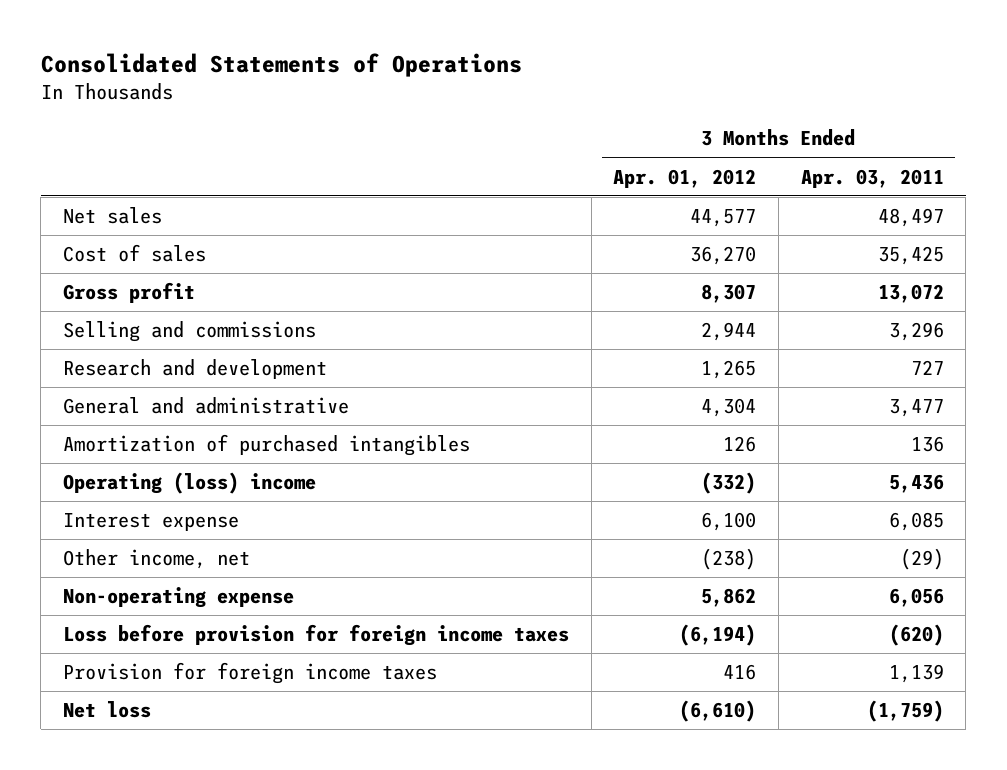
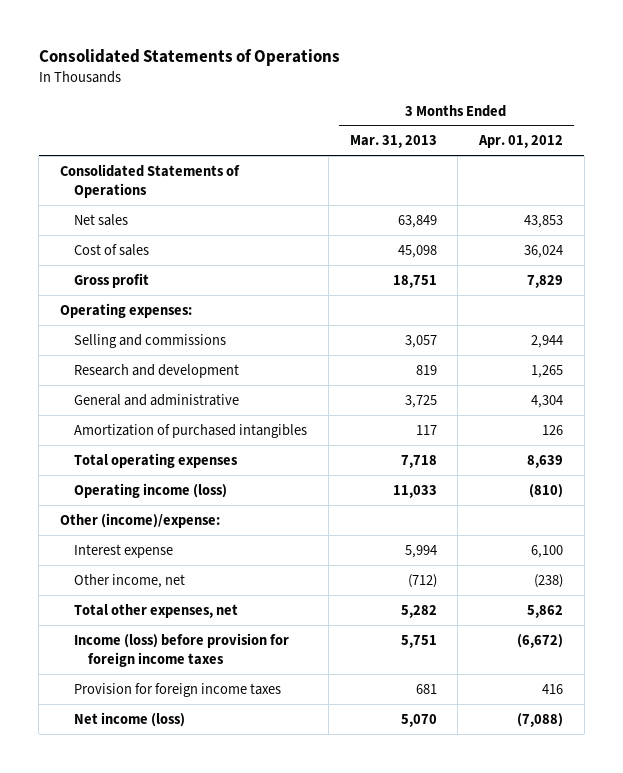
[800,168,944,188] Apr. 03, 2011 -> none
none -> [349,135,437,149] Mar. 31, 2013
none -> [60,163,241,198] Consolidated Statements of Operations
[690,209,757,228] 44,577 -> [524,214,564,228] 43,853
[690,246,757,266] 36,270 -> [524,244,564,258] 36,024
[701,284,757,304] 8,307 -> [527,274,564,288] 7,829
none -> [60,302,193,318] Operating expenses:
none -> [74,452,239,468] Total operating expenses
[63,472,317,495] Operating (loss) income -> [74,482,228,498] Operating income (loss)
[701,472,757,495] (332) -> [529,483,564,498] (810)
none -> [60,512,221,528] Other (income)/expense:
[63,587,295,609] Non-operating expense -> [74,603,239,618] Total other expenses, net
[63,624,570,647] Loss before provision for foreign income taxes -> [74,632,290,667] Income (loss) before provision for foreign income taxes
[679,624,757,647] (6,194) -> [517,633,564,648] (6,672)
[63,701,152,719] Net loss -> [74,711,186,727] Net income (loss)
[679,700,757,723] (6,610) -> [517,712,564,727] (7,088)

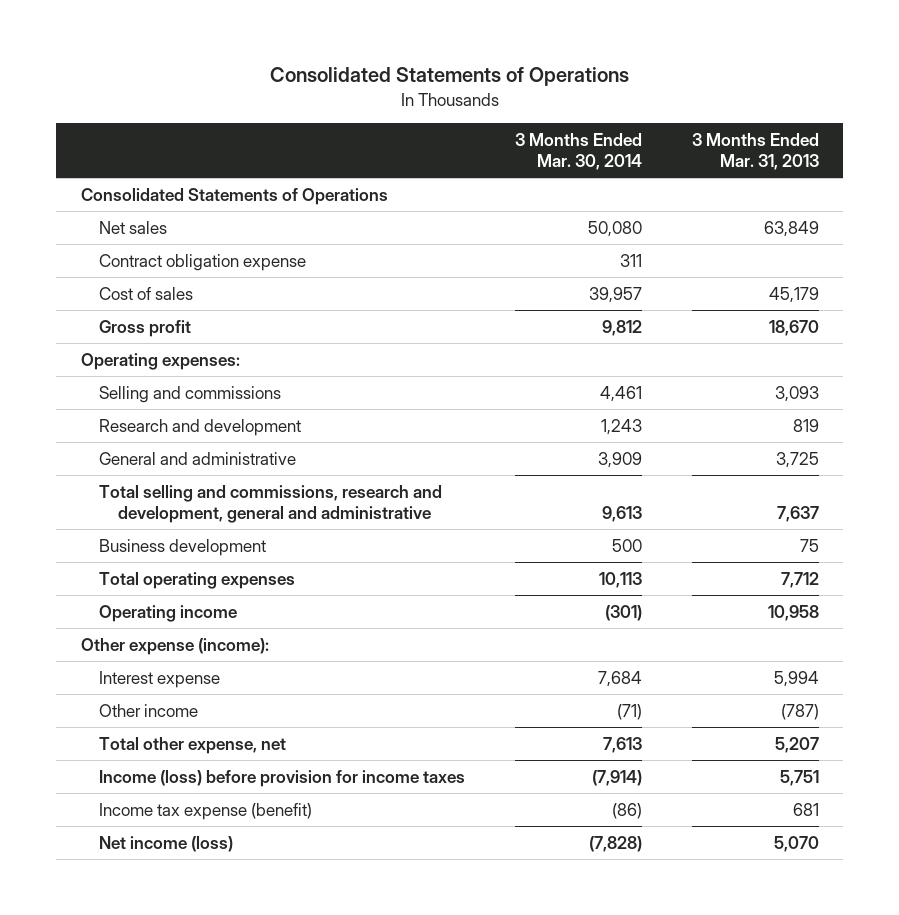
[478,135,564,149] Apr. 01, 2012 -> none
none -> [514,132,642,170] 3 Months Ended Mar. 30, 2014
none -> [99,253,307,271] Contract obligation expense
[397,244,437,258] 45,098 -> [768,286,819,303] 45,179
[392,274,437,288] 18,751 -> [768,319,819,336] 18,670
[404,334,437,348] 3,057 -> [774,385,819,402] 3,093
[74,423,308,438] Amortization of purchased intangibles -> none
none -> [99,484,443,523] Total selling and commissions, research and development, general and administrative
none -> [99,538,267,556] Business development
[400,454,437,468] 7,718 -> [780,571,819,588] 7,712
[74,482,228,498] Operating income (loss) -> [99,604,238,622] Operating income
[392,484,437,498] 11,033 -> [767,604,819,621] 10,958
[60,512,221,528] Other (income)/expense: -> [80,637,269,655] Other expense (income):
[74,573,186,588] Other income, net -> [99,703,199,717] Other income
[407,573,437,588] (712) -> [780,703,819,720] (787)
[74,603,239,618] Total other expenses, net -> [99,736,287,754] Total other expense, net
[400,604,437,618] 5,282 -> [774,736,819,753] 5,207
[74,632,290,667] Income (loss) before provision for foreign income taxes -> [99,769,466,787] Income (loss) before provision for income taxes
[74,682,282,697] Provision for foreign income taxes -> [99,802,313,820] Income tax expense (benefit)

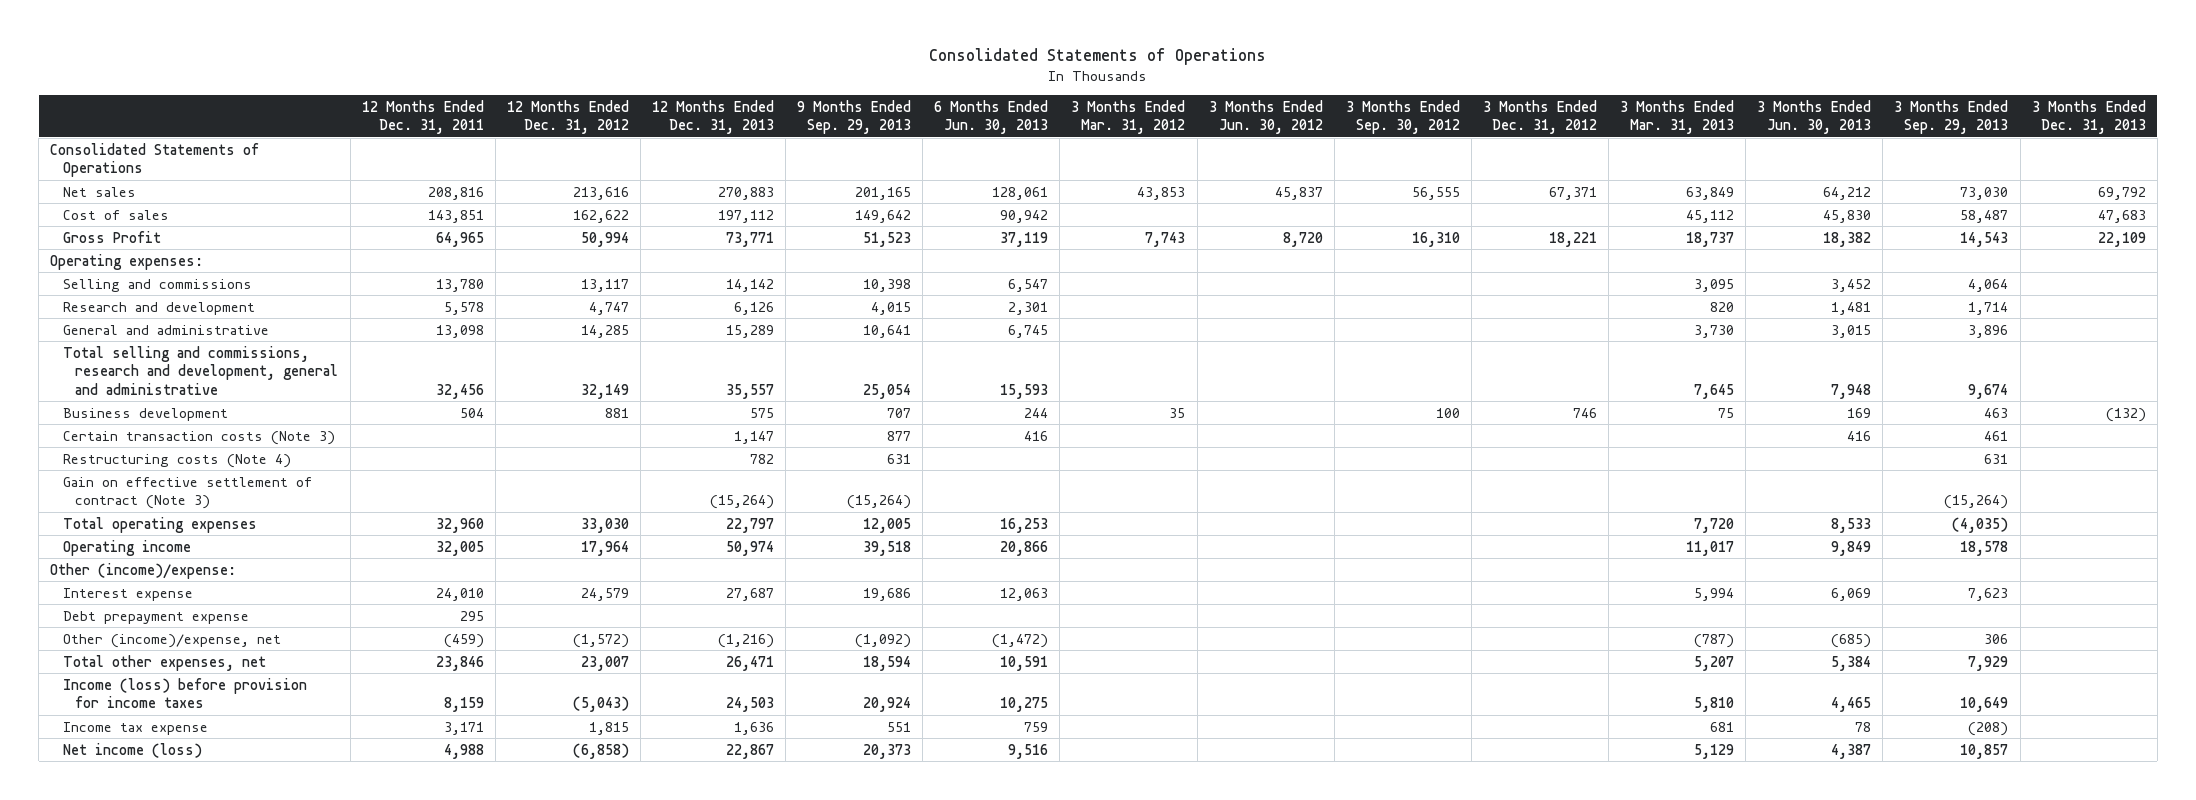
[514,132,642,170] 3 Months Ended Mar. 30, 2014 -> none
none -> [361,99,484,135] 12 Months Ended Dec. 31, 2011
none -> [506,99,629,135] 12 Months Ended Dec. 31, 2012
none -> [651,99,774,135] 12 Months Ended Dec. 31, 2013
none -> [797,99,912,135] 9 Months Ended Sep. 29, 2013
none -> [934,99,1049,135] 6 Months Ended Jun. 30, 2013
none -> [1071,99,1186,135] 3 Months Ended Mar. 31, 2012
none -> [1208,99,1323,135] 3 Months Ended Jun. 30, 2012
none -> [1345,99,1460,135] 3 Months Ended Sep. 30, 2012
none -> [1482,99,1597,135] 3 Months Ended Dec. 31, 2012
none -> [1757,99,1872,135] 3 Months Ended Jun. 30, 2013
none -> [1894,99,2009,135] 3 Months Ended Sep. 29, 2013
none -> [2031,99,2146,135] 3 Months Ended Dec. 31, 2013
[99,253,307,271] Contract obligation expense -> none
[768,286,819,303] 45,179 -> [1686,209,1735,223] 45,112
[99,319,192,337] Gross profit -> [62,230,161,243] Gross Profit
[768,319,819,336] 18,670 -> [1686,231,1735,247] 18,737
[774,385,819,402] 3,093 -> [1694,278,1735,292] 3,095
[792,418,819,432] 819 -> [1710,301,1735,312] 820
[775,451,819,468] 3,725 -> [1694,324,1735,338] 3,730
[776,505,819,522] 7,637 -> [1694,383,1735,399] 7,645
none -> [62,430,335,445] Certain transaction costs (Note 3)
none -> [62,453,291,468] Restructuring costs (Note 4)
none -> [62,476,312,510] Gain on effective settlement of contract (Note 3)
[780,571,819,588] 7,712 -> [1694,517,1735,533] 7,720
[767,604,819,621] 10,958 -> [1686,540,1735,556] 11,017
[80,637,269,655] Other expense (income): -> [50,562,237,579] Other (income)/expense:
none -> [62,610,249,624] Debt prepayment expense
[99,703,199,717] Other income -> [62,633,281,648] Other (income)/expense, net
[99,736,287,754] Total other expense, net -> [62,654,266,671] Total other expenses, net
[779,769,819,786] 5,751 -> [1694,697,1735,713] 5,810
[99,802,313,820] Income tax expense (benefit) -> [62,721,208,735] Income tax expense
[773,835,819,852] 5,070 -> [1694,743,1735,759] 5,129

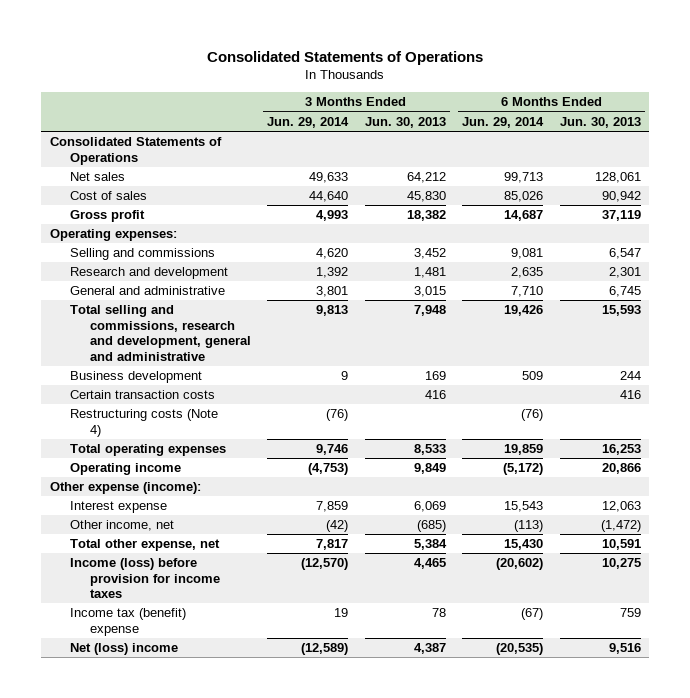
[361,99,484,135] 12 Months Ended Dec. 31, 2011 -> none
[506,99,629,135] 12 Months Ended Dec. 31, 2012 -> none
[651,99,774,135] 12 Months Ended Dec. 31, 2013 -> none
[797,99,912,135] 9 Months Ended Sep. 29, 2013 -> none
[1071,99,1186,135] 3 Months Ended Mar. 31, 2012 -> none
[1208,99,1323,135] 3 Months Ended Jun. 30, 2012 -> none
[1345,99,1460,135] 3 Months Ended Sep. 30, 2012 -> none
[1482,99,1597,135] 3 Months Ended Dec. 31, 2012 -> none
[1620,99,1735,135] 3 Months Ended Mar. 31, 2013 -> none
[1894,99,2009,135] 3 Months Ended Sep. 29, 2013 -> none
[2031,99,2146,135] 3 Months Ended Dec. 31, 2013 -> none
none -> [267,116,350,128] Jun. 29, 2014
none -> [462,116,545,128] Jun. 29, 2014
[62,230,161,243] Gross Profit -> [69,210,145,223] Gross profit
[62,430,335,445] Certain transaction costs (Note 3) -> [69,390,215,400] Certain transaction costs
[62,476,312,510] Gain on effective settlement of contract (Note 3) -> none
[50,562,237,579] Other (income)/expense: -> [49,482,201,495] Other expense (income):
[62,610,249,624] Debt prepayment expense -> none
[62,633,281,648] Other (income)/expense, net -> [69,520,174,532] Other income, net
[62,654,266,671] Total other expenses, net -> [69,539,220,552] Total other expense, net
[62,721,208,735] Income tax expense -> [69,608,186,636] Income tax (benefit) expense
[62,742,202,758] Net income (loss) -> [69,643,178,656] Net (loss) income

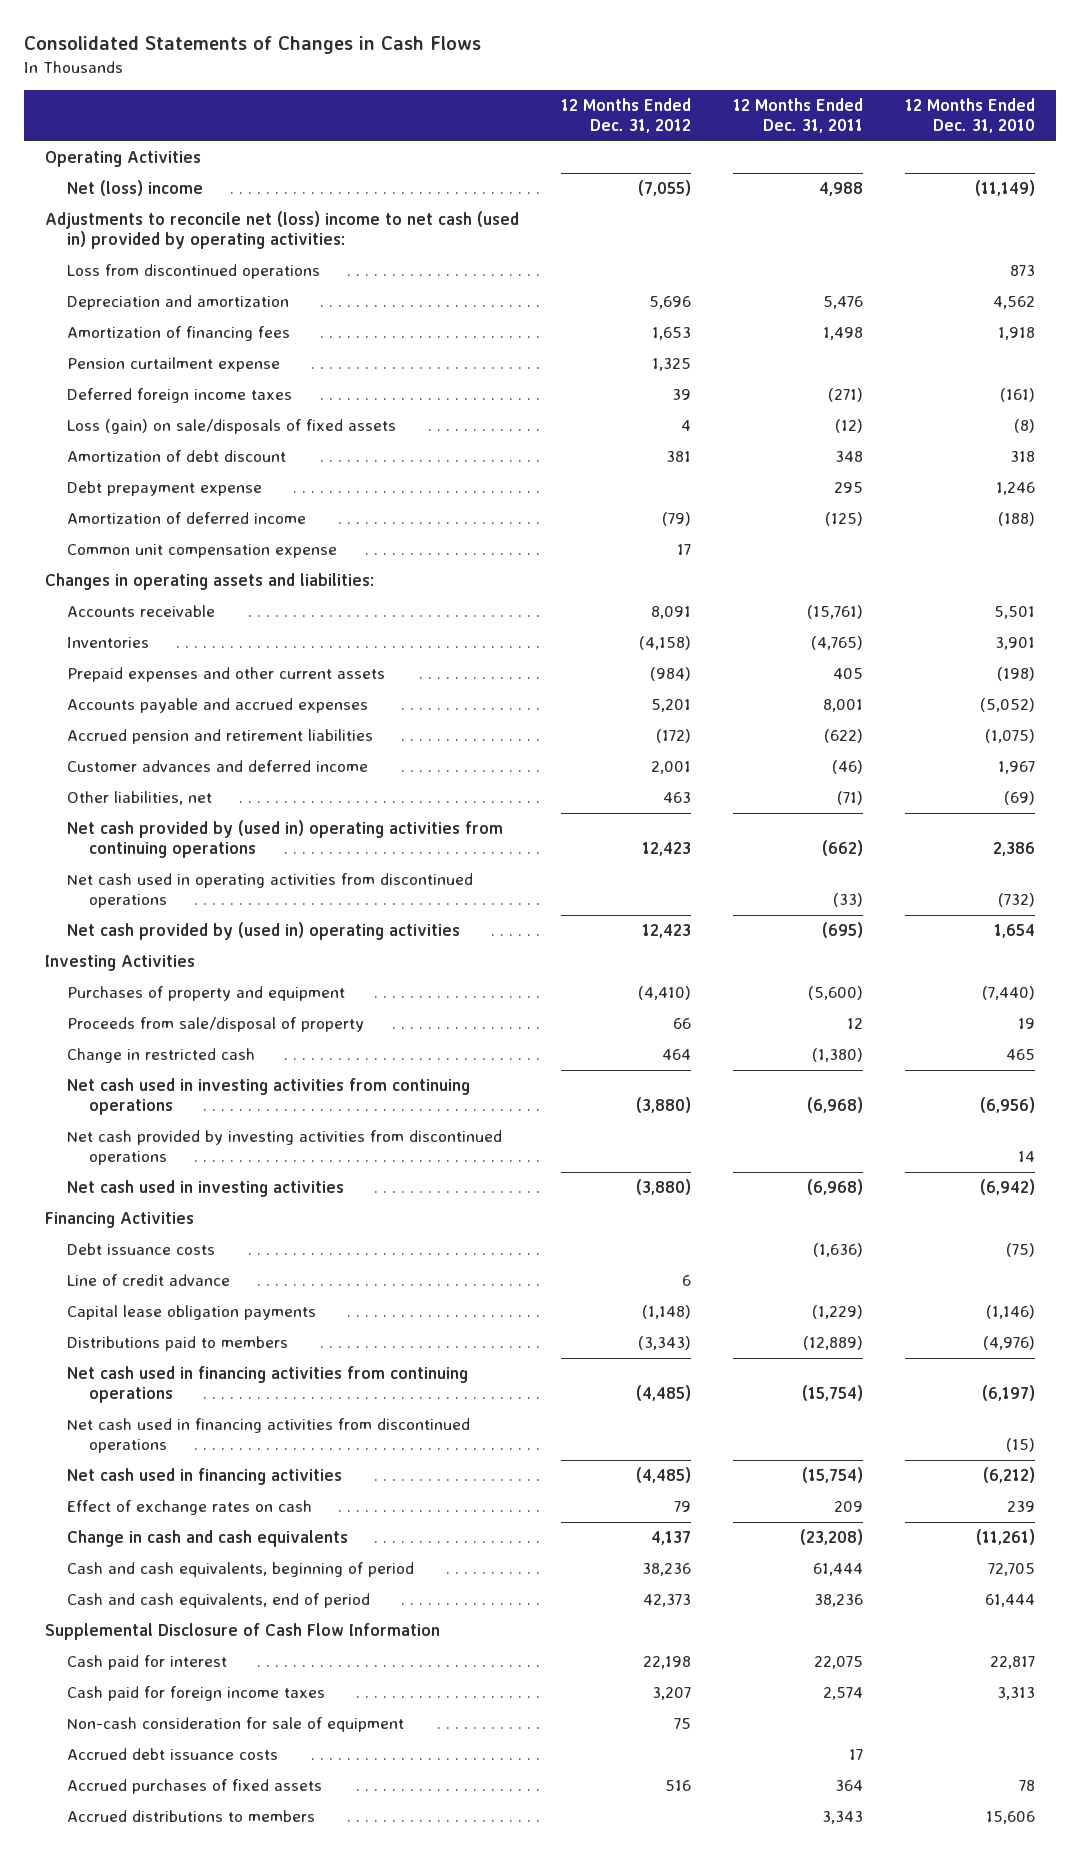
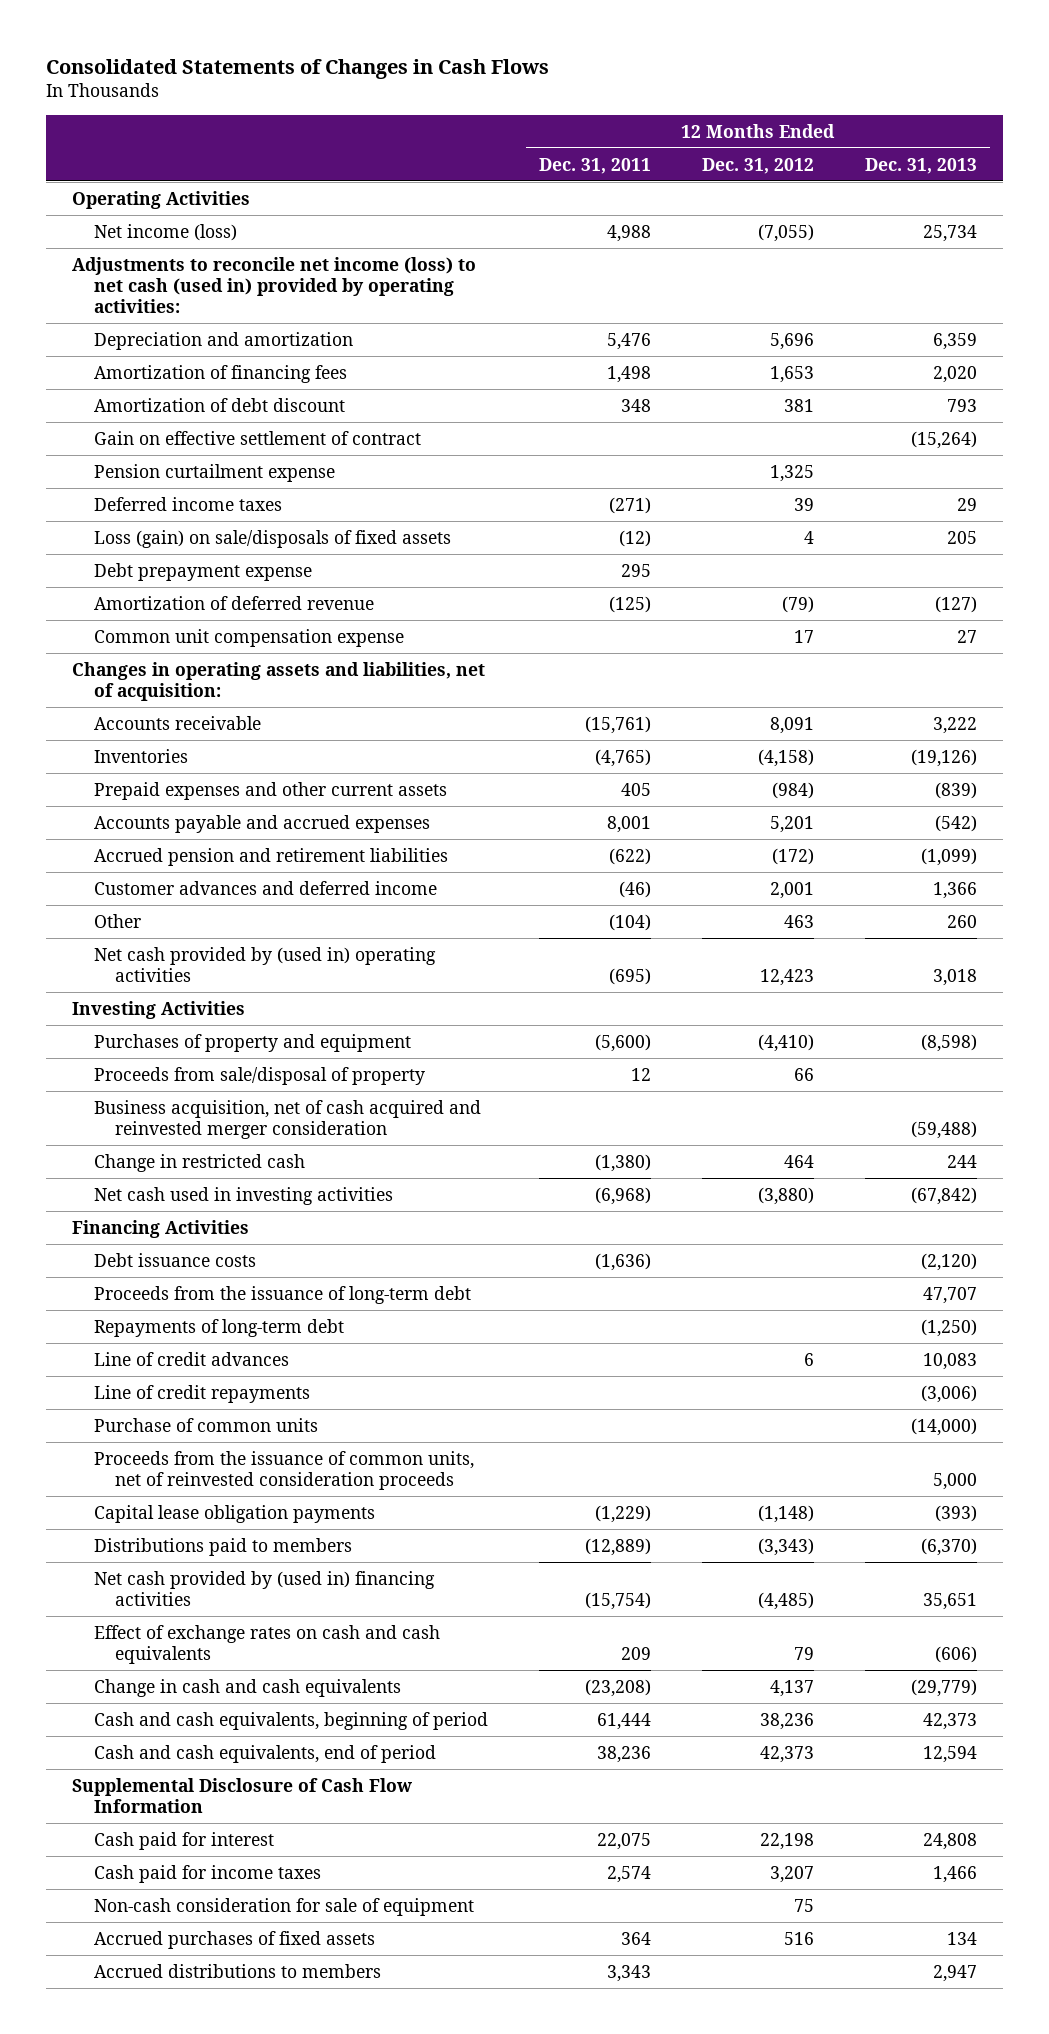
[904,97,1035,133] 12 Months Ended Dec. 31, 2010 -> none
none -> [865,157,978,174] Dec. 31, 2013
[66,264,320,280] Loss from discontinued operations -> none
[66,180,203,197] Net (loss) income -> [93,223,237,241] Net income (loss)
[45,211,520,250] Adjustments to reconcile net (loss) income to net cash (used in) provided by operating activities: -> [71,256,476,314] Adjustments to reconcile net income (loss) to net cash (used in) provided by operating activities:
[66,450,286,463] Amortization of debt discount -> [93,397,345,412] Amortization of debt discount
none -> [93,430,421,445] Gain on effective settlement of contract
[66,388,292,404] Deferred foreign income taxes -> [93,496,282,511] Deferred income taxes
[66,512,306,525] Amortization of deferred income -> [93,595,374,610] Amortization of deferred revenue
[45,573,375,591] Changes in operating assets and liabilities: -> [71,661,485,702] Changes in operating assets and liabilities, net of acquisition:
[66,820,503,859] Net cash provided by (used in) operating activities from continuing operations -> none
[66,873,473,909] Net cash used in operating activities from discontinued operations -> none
[66,791,212,806] Other liabilities, net -> [93,913,141,928] Other
[836,791,863,806] (71) -> [608,913,651,931] (104)
none -> [93,1099,481,1140] Business acquisition, net of cash acquired and reinvested merger consideration
[66,1078,470,1116] Net cash used in investing activities from continuing operations -> none
[66,1130,502,1166] Net cash provided by investing activities from discontinued operations -> none
none -> [93,1285,471,1304] Proceeds from the issuance of long-term debt
none -> [93,1318,344,1337] Repayments of long-term debt
[66,1274,230,1287] Line of credit advance -> [93,1351,289,1366] Line of credit advances
none -> [93,1384,310,1403] Line of credit repayments
none -> [93,1417,318,1432] Purchase of common units
none -> [93,1450,474,1491] Proceeds from the issuance of common units, net of reinvested consideration proceeds
[66,1366,468,1404] Net cash used in financing activities from continuing operations -> none
[66,1418,470,1454] Net cash used in financing activities from discontinued operations -> none
[66,1468,342,1486] Net cash used in financing activities -> [93,1570,435,1607] Net cash provided by (used in) financing activities
[66,1500,312,1516] Effect of exchange rates on cash -> [93,1624,440,1665] Effect of exchange rates on cash and cash equivalents
[66,1686,325,1702] Cash paid for foreign income taxes -> [93,1864,321,1883] Cash paid for income taxes
[66,1748,278,1761] Accrued debt issuance costs -> none

